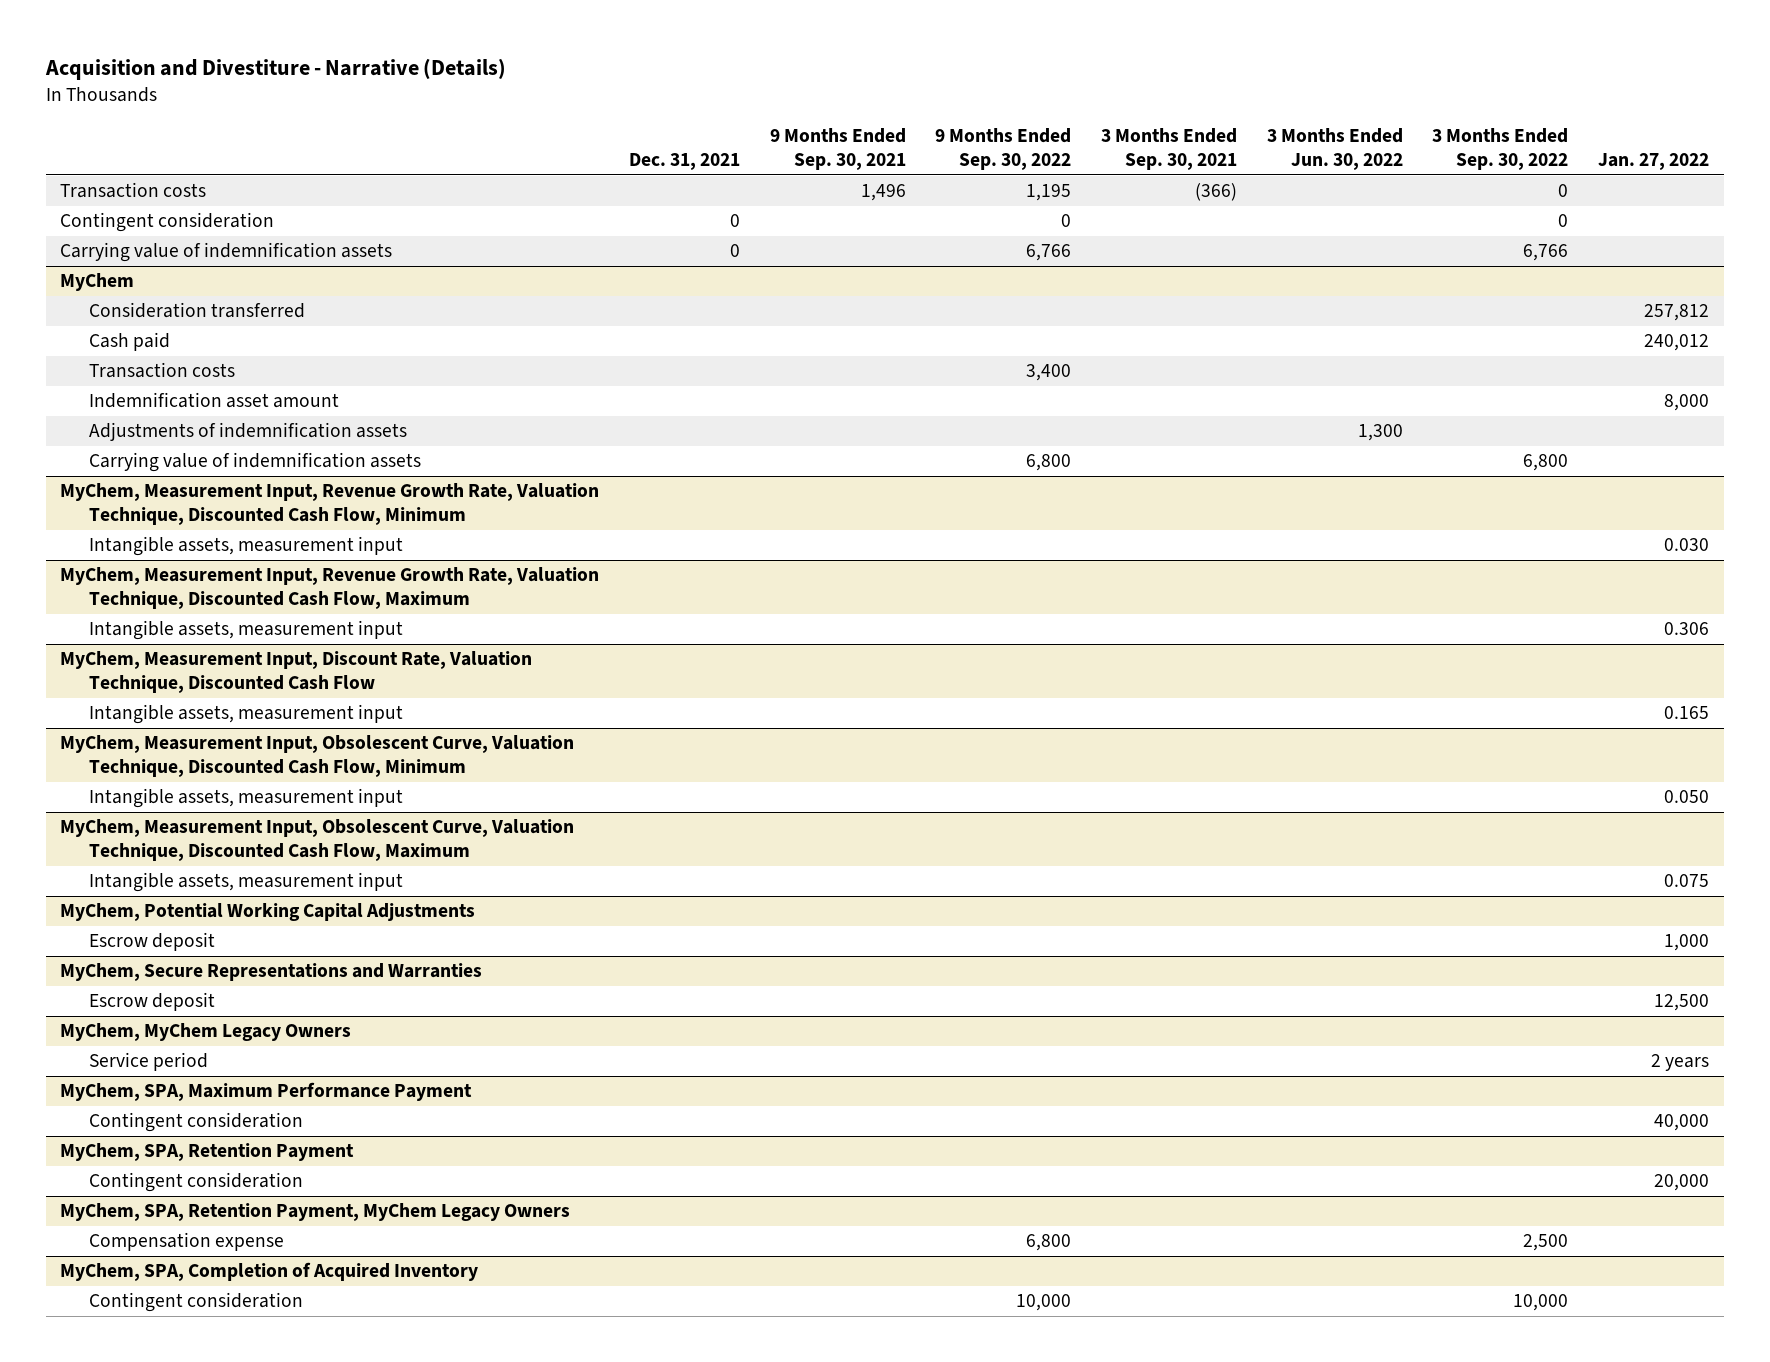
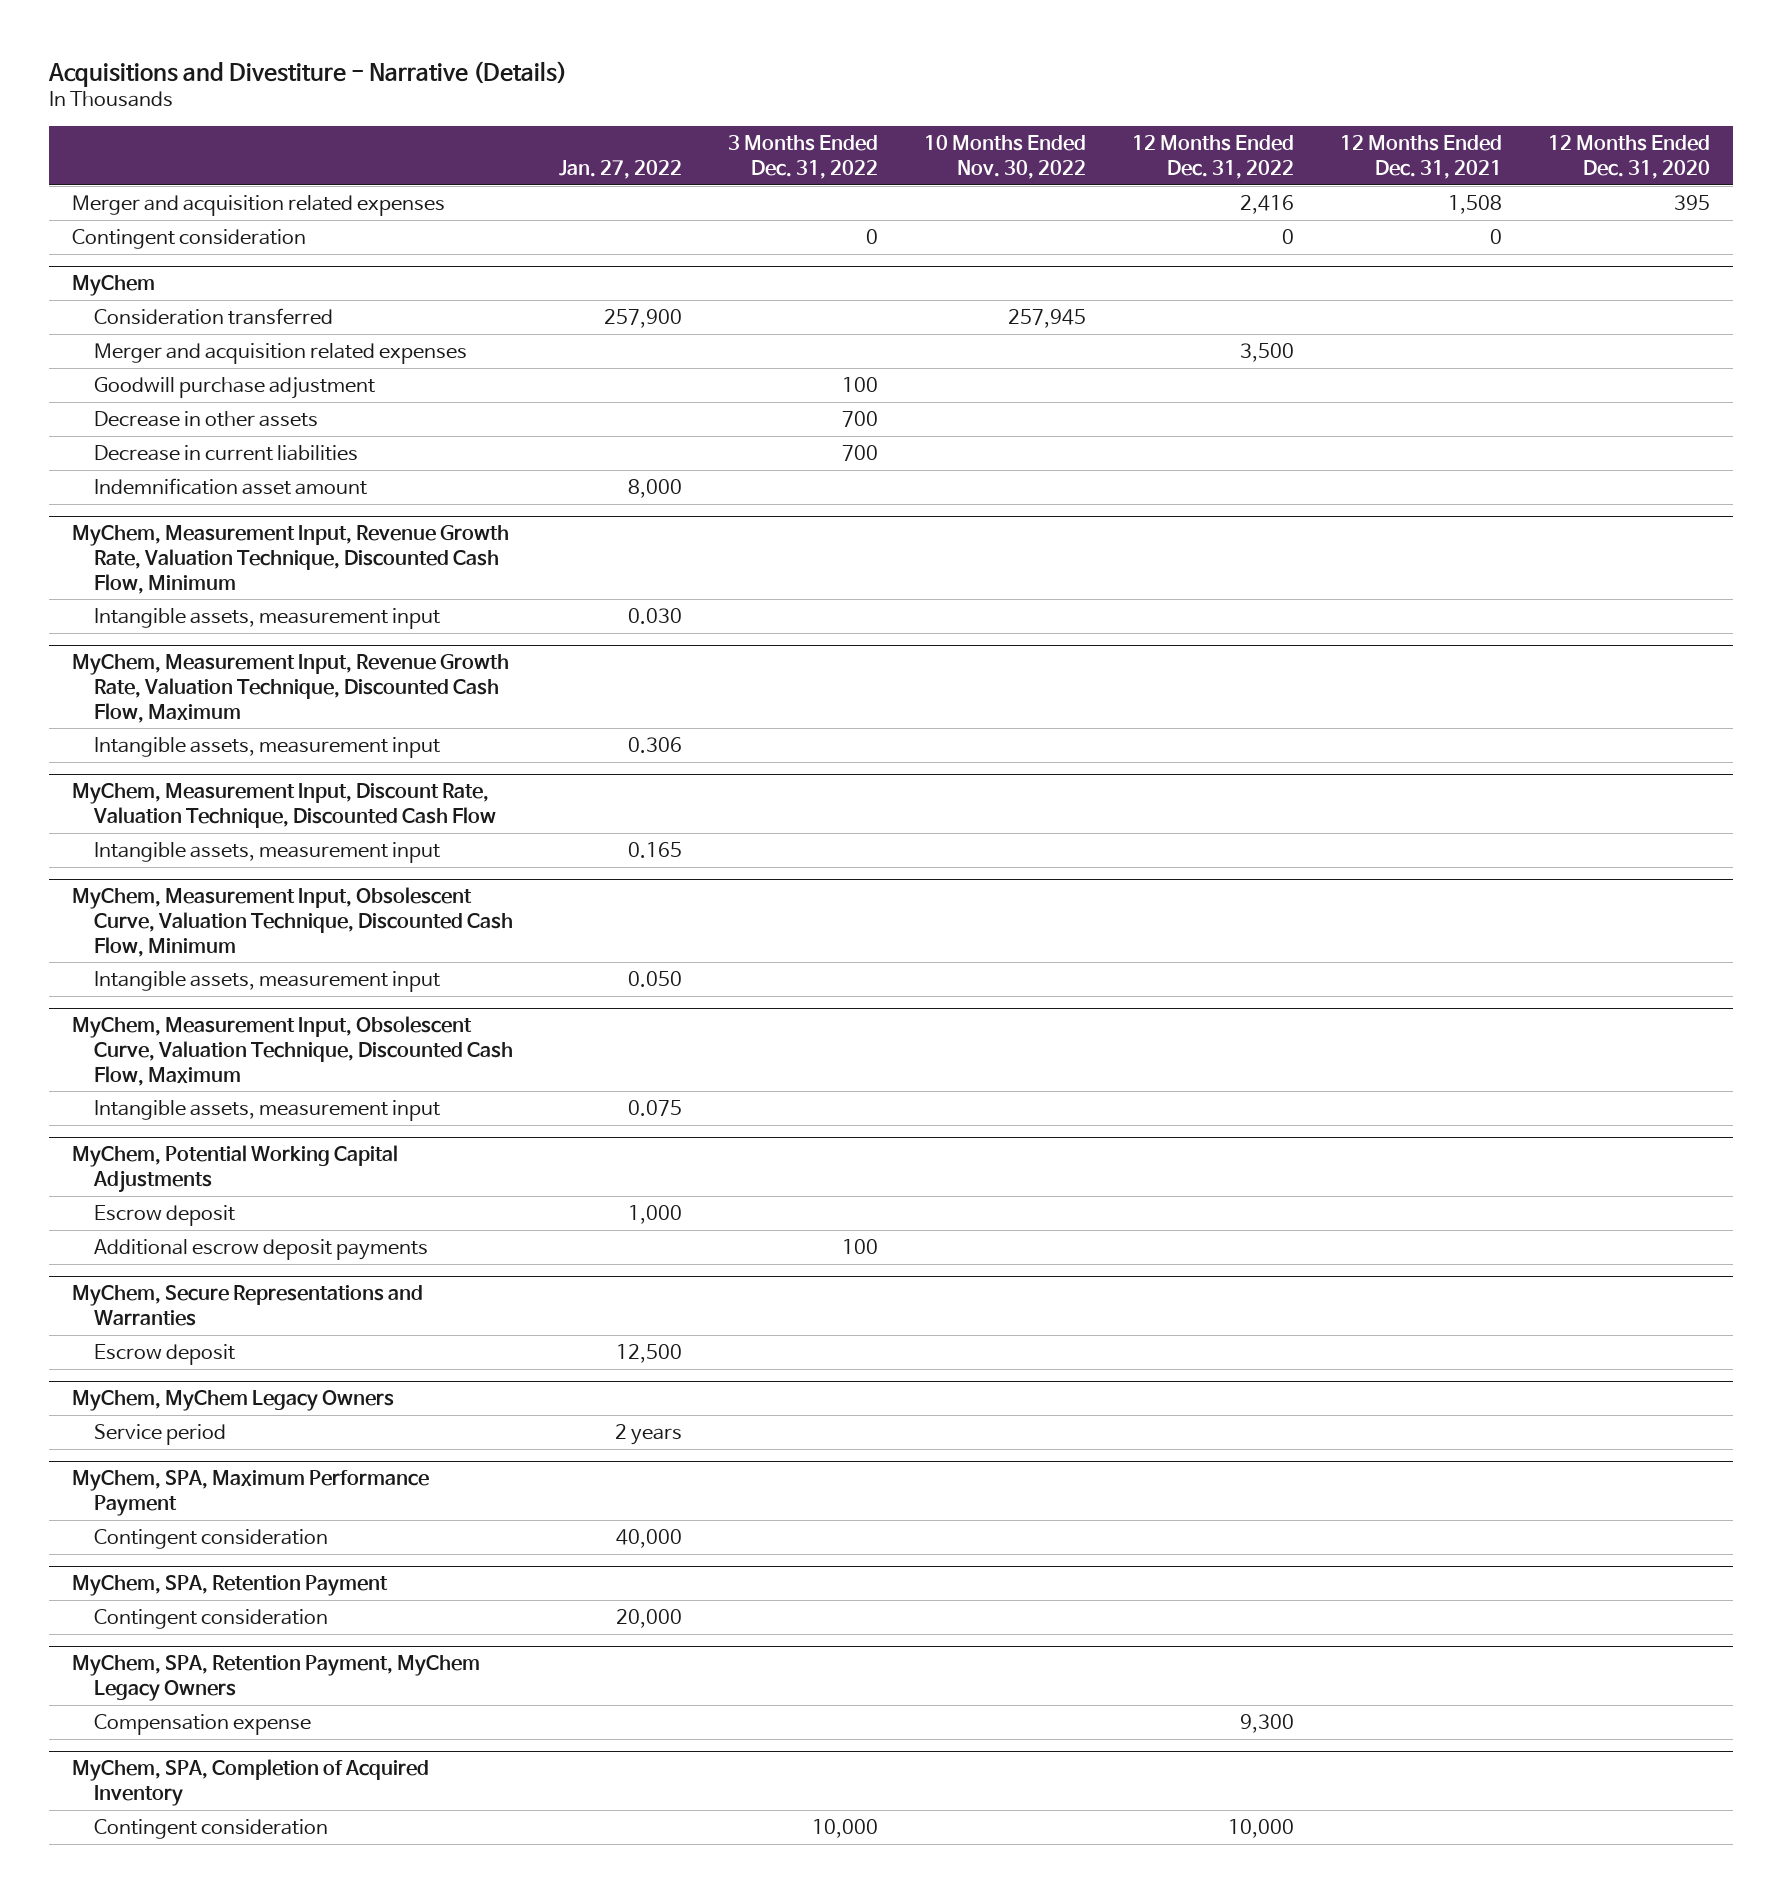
[44,58,506,81] Acquisition and Divestiture - Narrative (Details) -> [47,60,567,87] Acquisitions and Divestiture - Narrative (Details)
[629,152,741,170] Dec. 31, 2021 -> none
[769,128,906,170] 9 Months Ended Sep. 30, 2021 -> none
[935,128,1072,170] 9 Months Ended Sep. 30, 2022 -> none
[1101,128,1238,170] 3 Months Ended Sep. 30, 2021 -> none
[1266,128,1403,170] 3 Months Ended Jun. 30, 2022 -> none
[1432,128,1569,170] 3 Months Ended Sep. 30, 2022 -> none
none -> [727,135,878,180] 3 Months Ended Dec. 31, 2022
none -> [923,135,1086,180] 10 Months Ended Nov. 30, 2022
none -> [1131,135,1294,180] 12 Months Ended Dec. 31, 2022
none -> [1339,135,1502,180] 12 Months Ended Dec. 31, 2021
none -> [1547,135,1710,180] 12 Months Ended Dec. 31, 2020
[60,182,207,199] Transaction costs -> [71,194,445,216] Merger and acquisition related expenses
[60,242,393,263] Carrying value of indemnification assets -> none
[88,332,170,352] Cash paid -> none
[1644,304,1710,322] 257,812 -> [603,308,682,328] 257,900
[88,362,235,379] Transaction costs -> [93,342,467,364] Merger and acquisition related expenses
none -> [93,376,375,399] Goodwill purchase adjustment
none -> [93,410,318,427] Decrease in other assets
none -> [93,444,358,461] Decrease in current liabilities
[88,422,407,442] Adjustments of indemnification assets -> none
[88,452,421,473] Carrying value of indemnification assets -> none
none -> [93,1238,428,1260] Additional escrow deposit payments

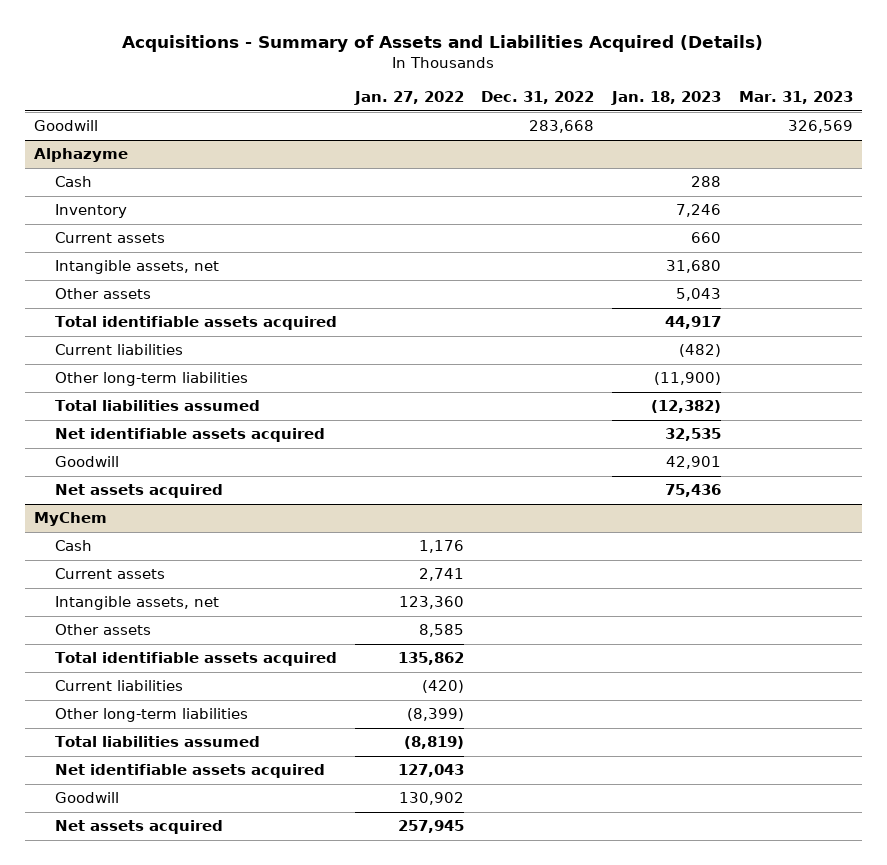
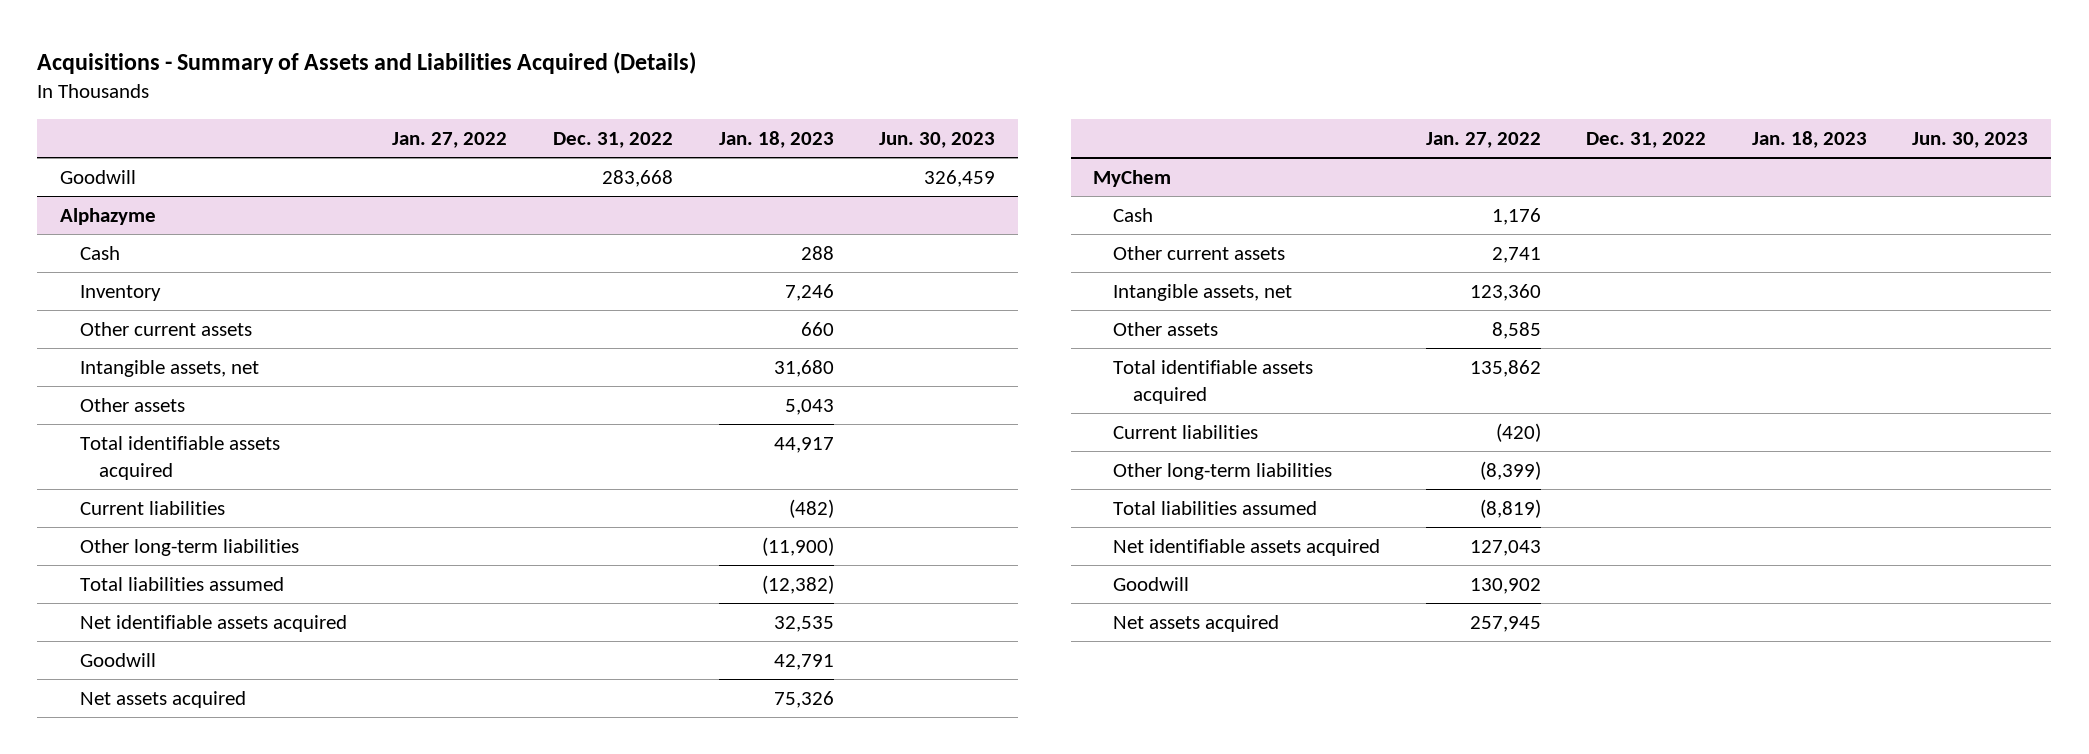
[738,91,853,105] Mar. 31, 2023 -> none
none -> [879,132,996,149] Jun. 30, 2023
[55,232,166,244] Current assets -> [79,321,252,336] Other current assets
[666,456,722,470] 42,901 -> [773,653,834,670] 42,791
[665,484,722,498] 75,436 -> [773,690,834,708] 75,326
[55,568,166,580] Current assets -> [1112,245,1285,260] Other current assets

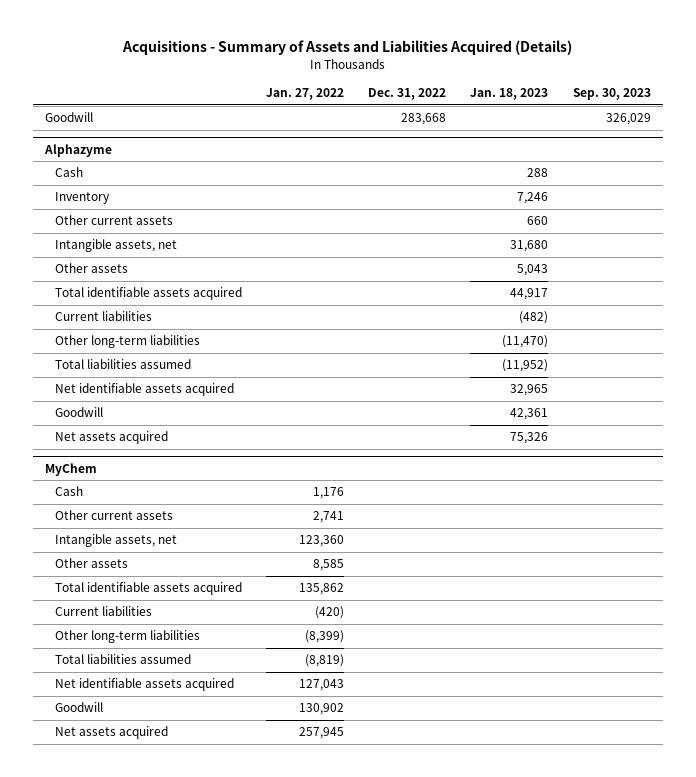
[879,132,996,149] Jun. 30, 2023 -> none
none -> [572,88,651,101] Sep. 30, 2023
[761,536,834,556] (11,900) -> [502,335,549,349] (11,470)
[761,574,834,594] (12,382) -> [502,359,549,373] (11,952)
[773,615,834,632] 32,535 -> [510,384,549,397] 32,965
[773,653,834,670] 42,791 -> [510,408,549,421] 42,361

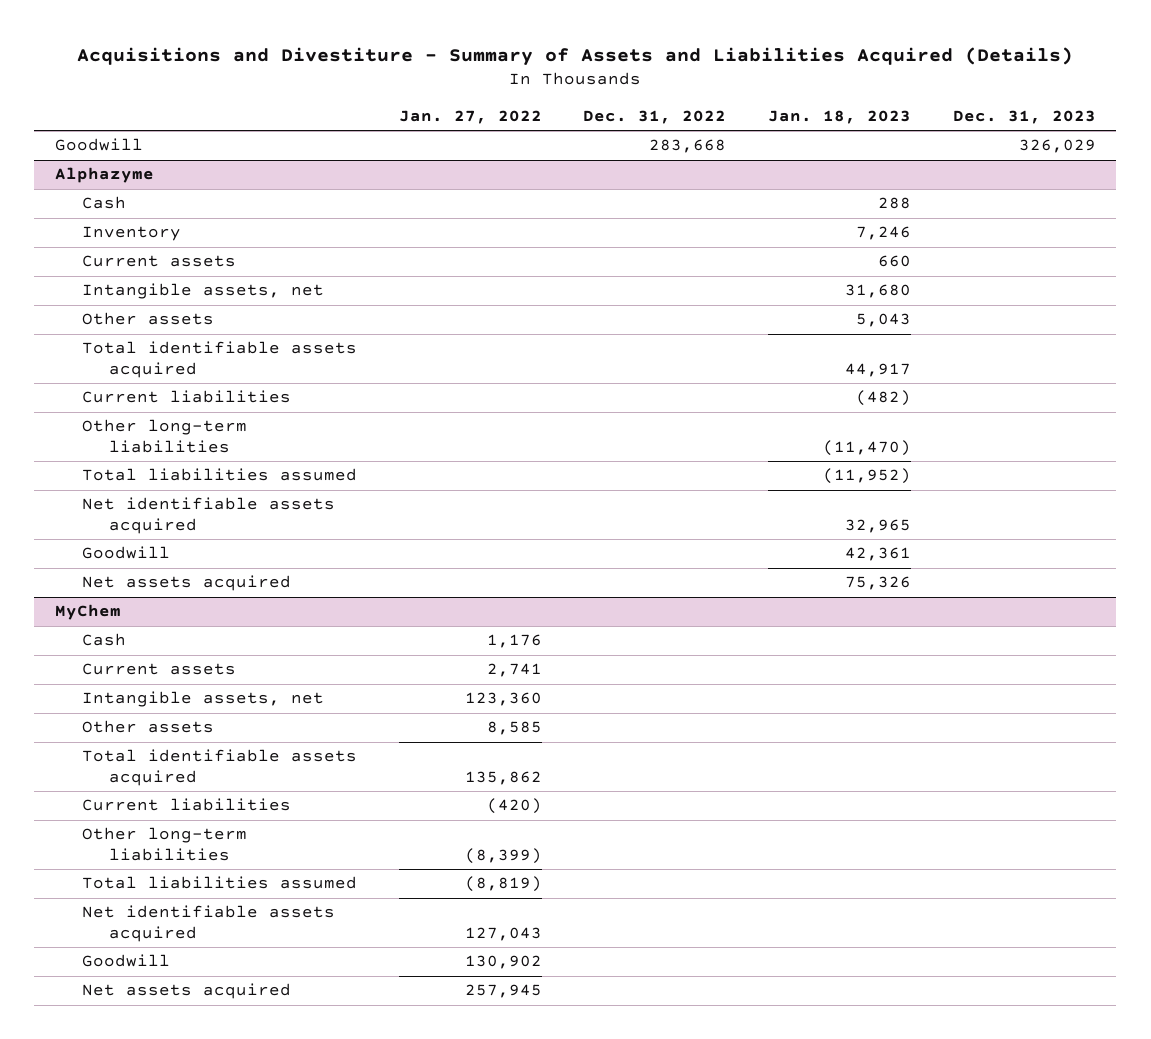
[121,40,572,56] Acquisitions - Summary of Assets and Liabilities Acquired (Details) -> [77,47,1074,67] Acquisitions and Divestiture - Summary of Assets and Liabilities Acquired (Details)
[572,88,651,101] Sep. 30, 2023 -> none
none -> [952,110,1096,125] Dec. 31, 2023
[54,215,173,226] Other current assets -> [82,255,237,268] Current assets
[54,510,173,521] Other current assets -> [82,663,237,676] Current assets

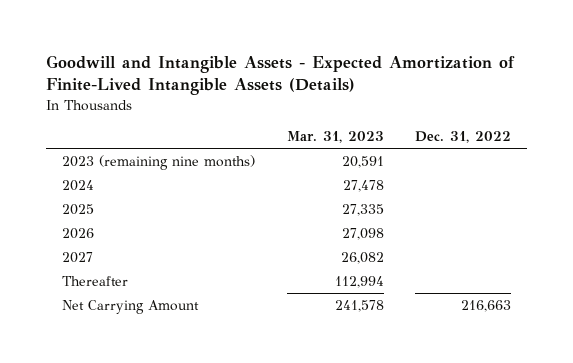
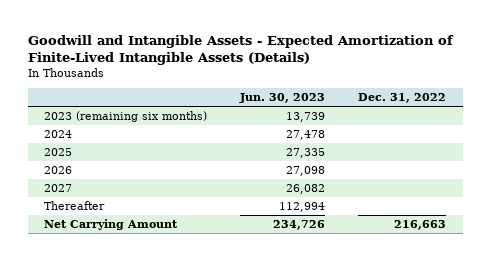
[286,130,384,143] Mar. 31, 2023 -> none
none -> [239,93,326,104] Jun. 30, 2023
[62,155,256,171] 2023 (remaining nine months) -> [44,110,208,122] 2023 (remaining six months)

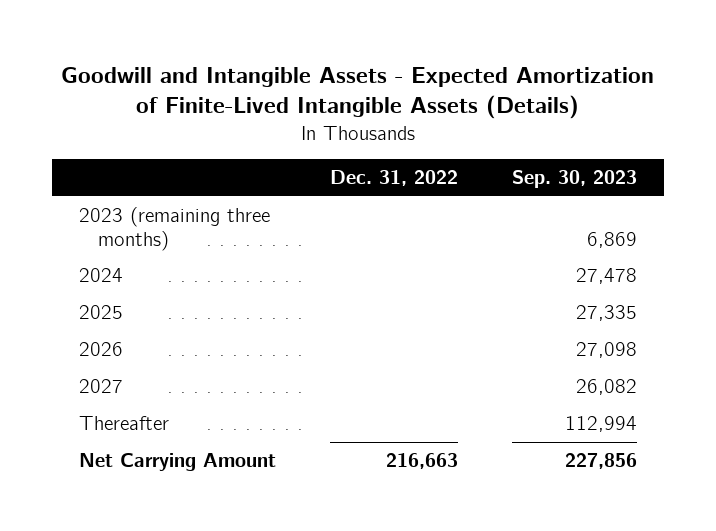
[239,93,326,104] Jun. 30, 2023 -> none
none -> [512,170,638,189] Sep. 30, 2023
[44,110,208,122] 2023 (remaining six months) -> [79,207,271,251] 2023 (remaining three months)

